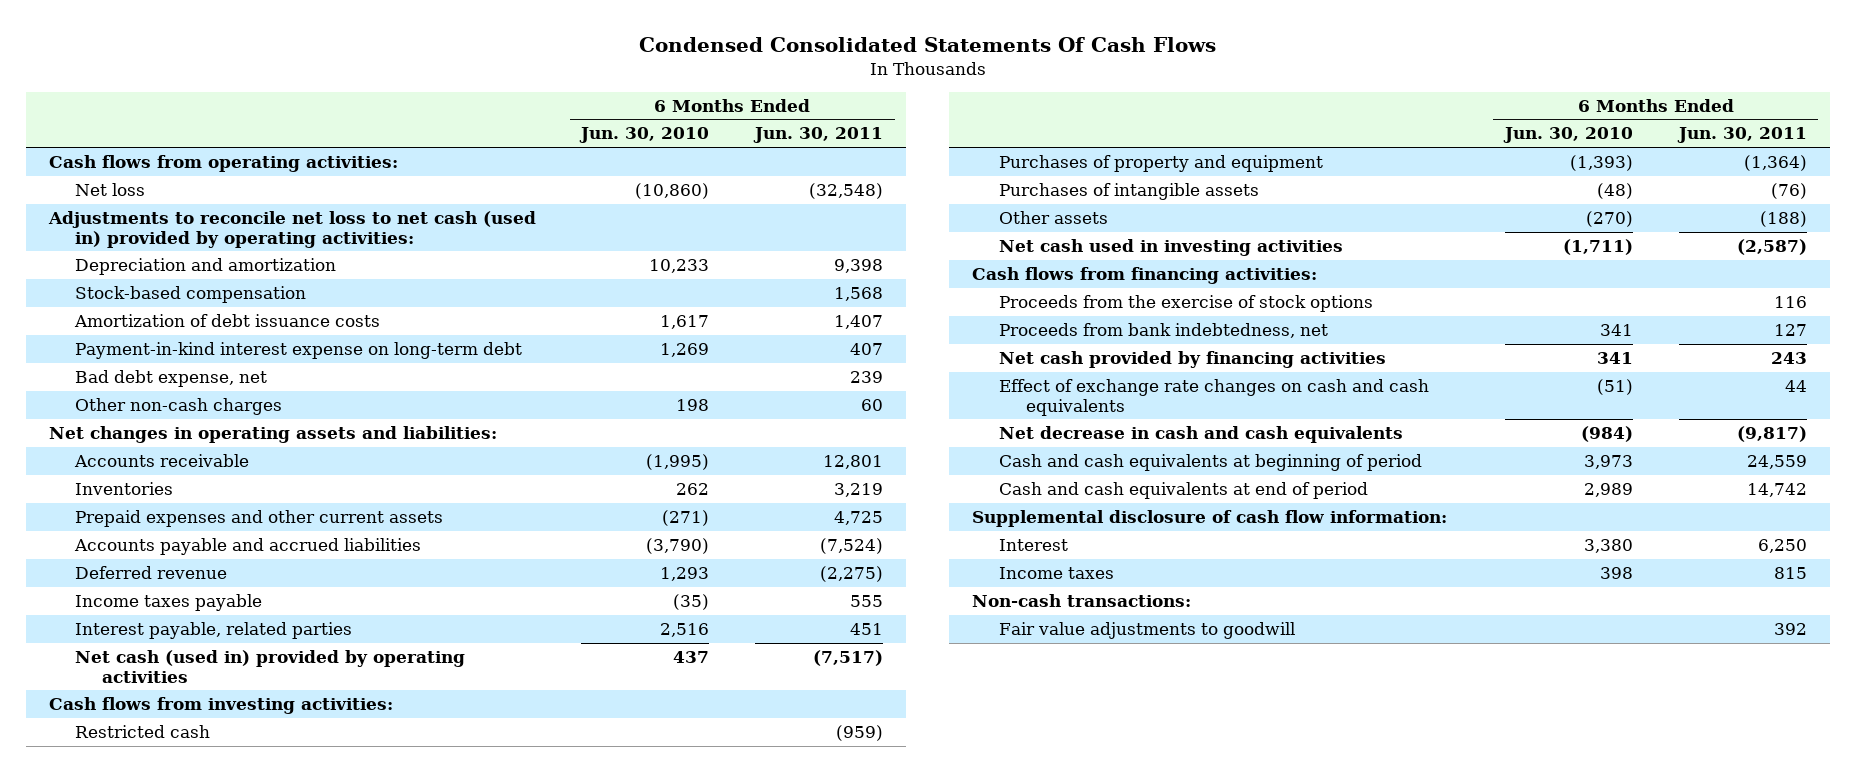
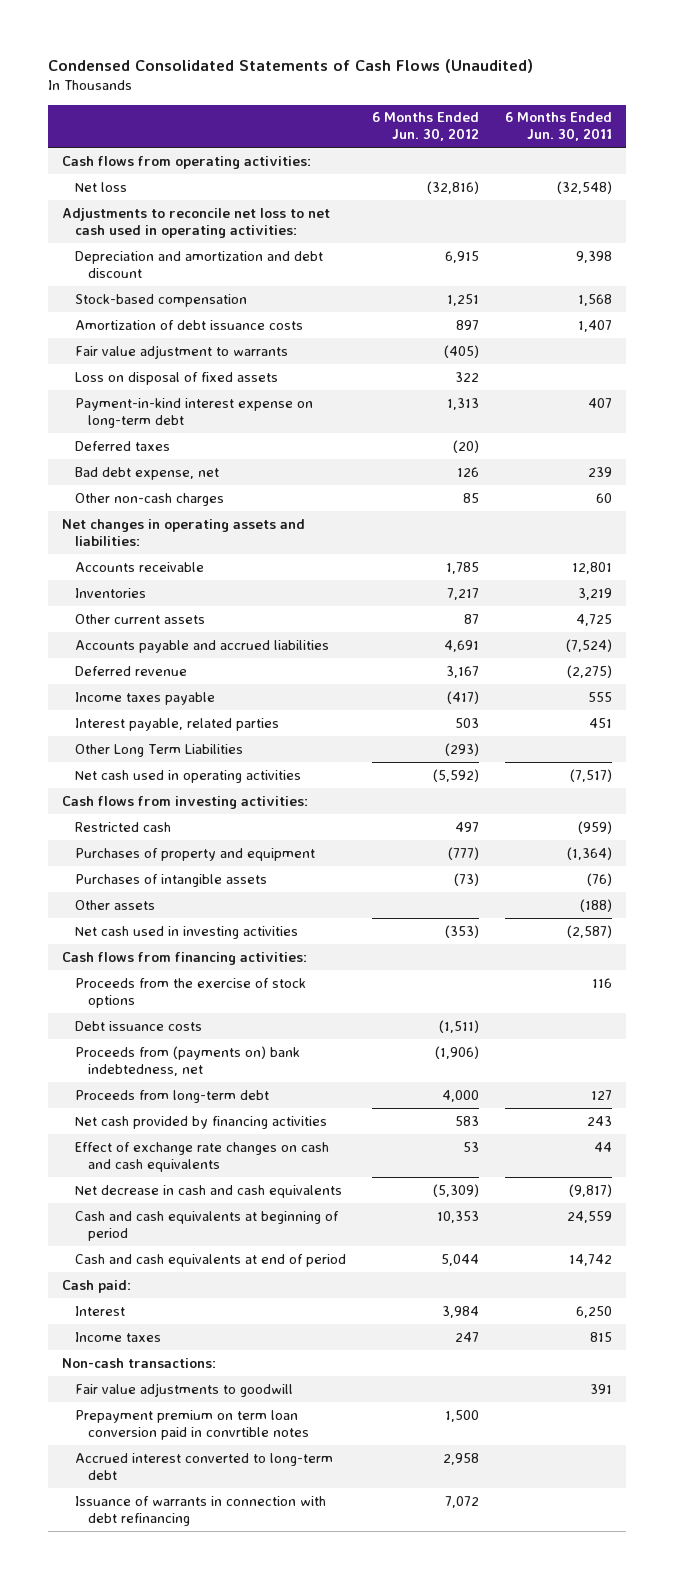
[638,36,1216,52] Condensed Consolidated Statements Of Cash Flows -> [48,58,534,73] Condensed Consolidated Statements of Cash Flows (Unaudited)
[579,127,710,144] Jun. 30, 2010 -> none
none -> [371,112,479,142] 6 Months Ended Jun. 30, 2012
[47,211,536,248] Adjustments to reconcile net loss to net cash (used in) provided by operating activities: -> [61,207,330,238] Adjustments to reconcile net loss to net cash used in operating activities:
[75,258,337,276] Depreciation and amortization -> [74,250,323,278] Depreciation and amortization and debt discount
none -> [74,344,288,359] Fair value adjustment to warrants
none -> [74,371,278,385] Loss on disposal of fixed assets
none -> [74,440,170,451] Deferred taxes
[75,510,444,528] Prepaid expenses and other current assets -> [74,613,205,624] Other current assets
none -> [74,743,243,757] Other Long Term Liabilities
[75,650,466,683] Net cash (used in) provided by operating activities -> [74,769,301,783] Net cash used in operating activities
none -> [74,1020,202,1031] Debt issuance costs
none -> [74,1045,300,1076] Proceeds from (payments on) bank indebtedness, net
[998,323,1328,339] Proceeds from bank indebtedness, net -> [74,1089,269,1103] Proceeds from long-term debt
[971,510,1447,528] Supplemental disclosure of cash flow information: -> none
none -> [61,1279,131,1293] Cash paid:
[1773,623,1807,636] 392 -> [590,1383,613,1394] 391
none -> [74,1409,309,1440] Prepayment premium on term loan conversion paid in convrtible notes
none -> [74,1452,333,1480] Accrued interest converted to long-term debt
none -> [74,1495,326,1526] Issuance of warrants in connection with debt refinancing

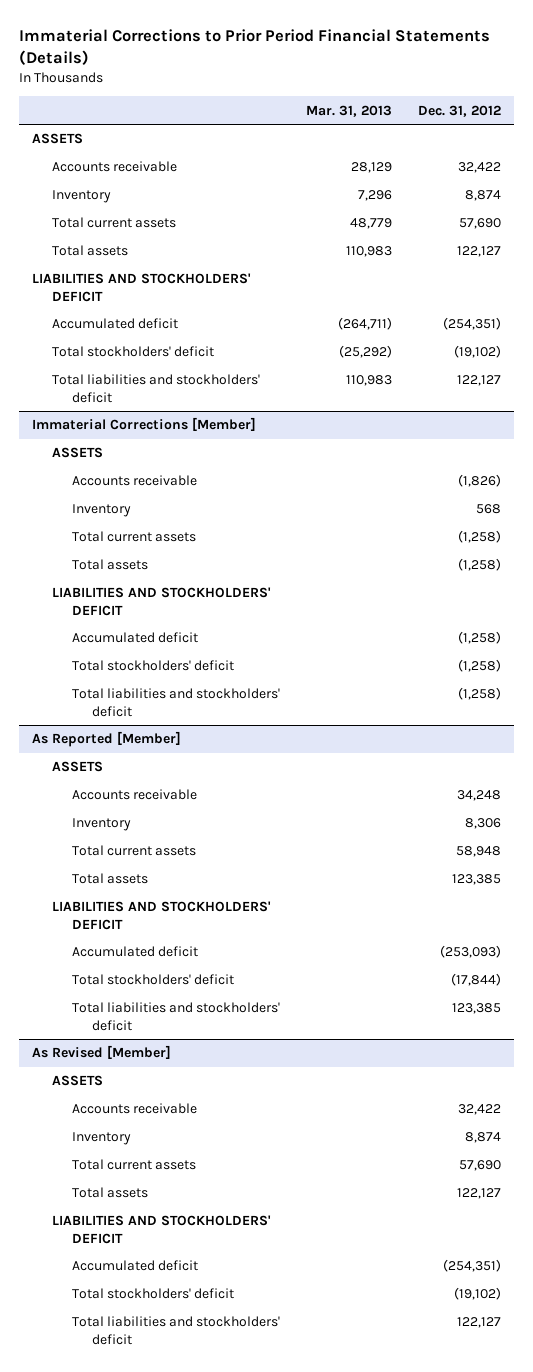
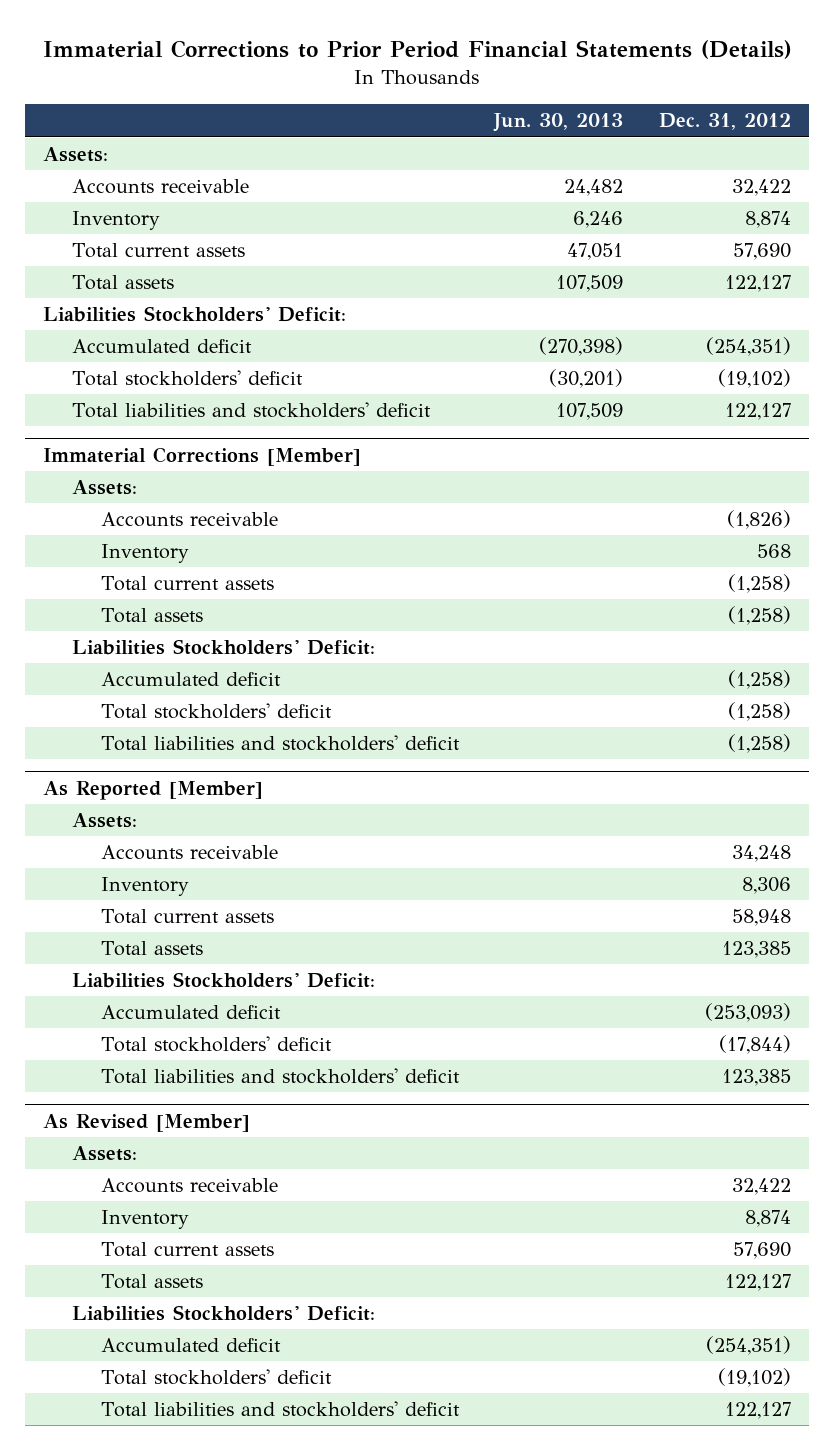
[305,104,392,117] Mar. 31, 2013 -> none
none -> [493,113,624,133] Jun. 30, 2013
[31,133,83,145] ASSETS -> [43,147,109,163] Assets:
[31,273,251,302] LIABILITIES AND STOCKHOLDERS' DEFICIT -> [43,306,347,323] Liabilities Stockholders' Deficit:
[51,447,103,459] ASSETS -> [72,480,138,496] Assets:
[51,587,271,616] LIABILITIES AND STOCKHOLDERS' DEFICIT -> [72,639,376,656] Liabilities Stockholders' Deficit:
[51,761,103,773] ASSETS -> [72,813,138,829] Assets:
[51,901,271,930] LIABILITIES AND STOCKHOLDERS' DEFICIT -> [72,972,376,989] Liabilities Stockholders' Deficit:
[51,1075,103,1087] ASSETS -> [72,1146,138,1162] Assets:
[51,1215,271,1244] LIABILITIES AND STOCKHOLDERS' DEFICIT -> [72,1305,376,1322] Liabilities Stockholders' Deficit:

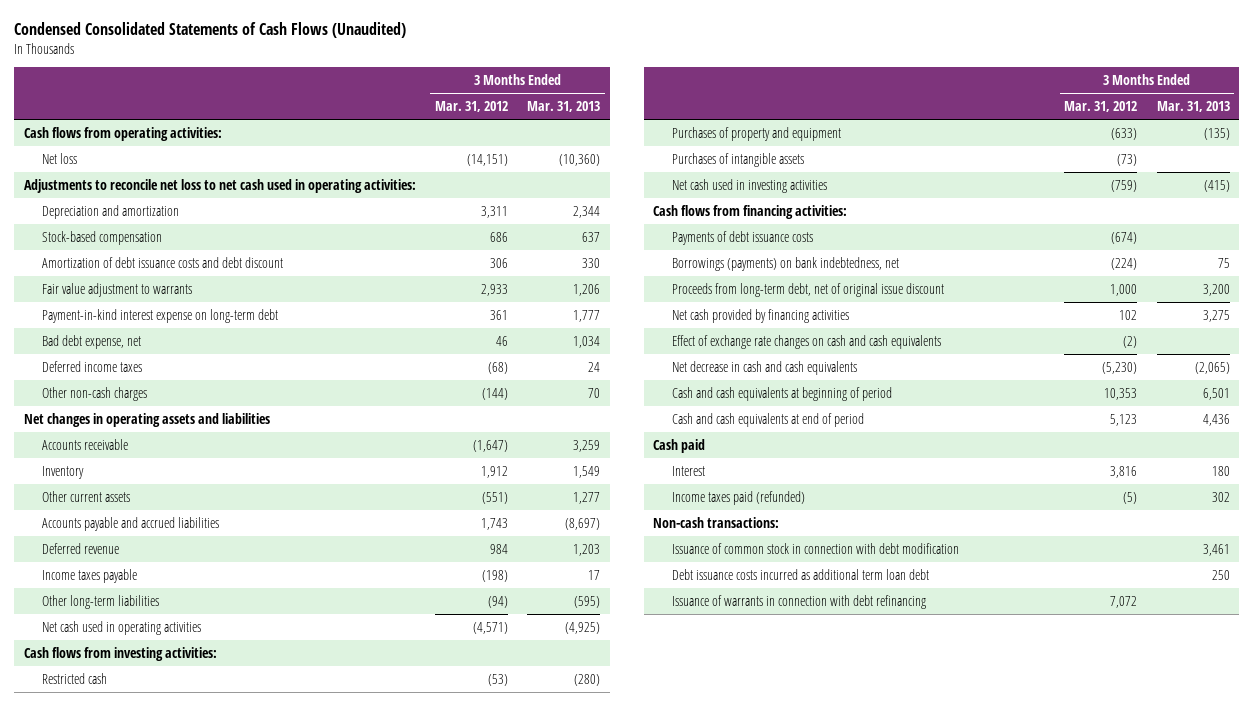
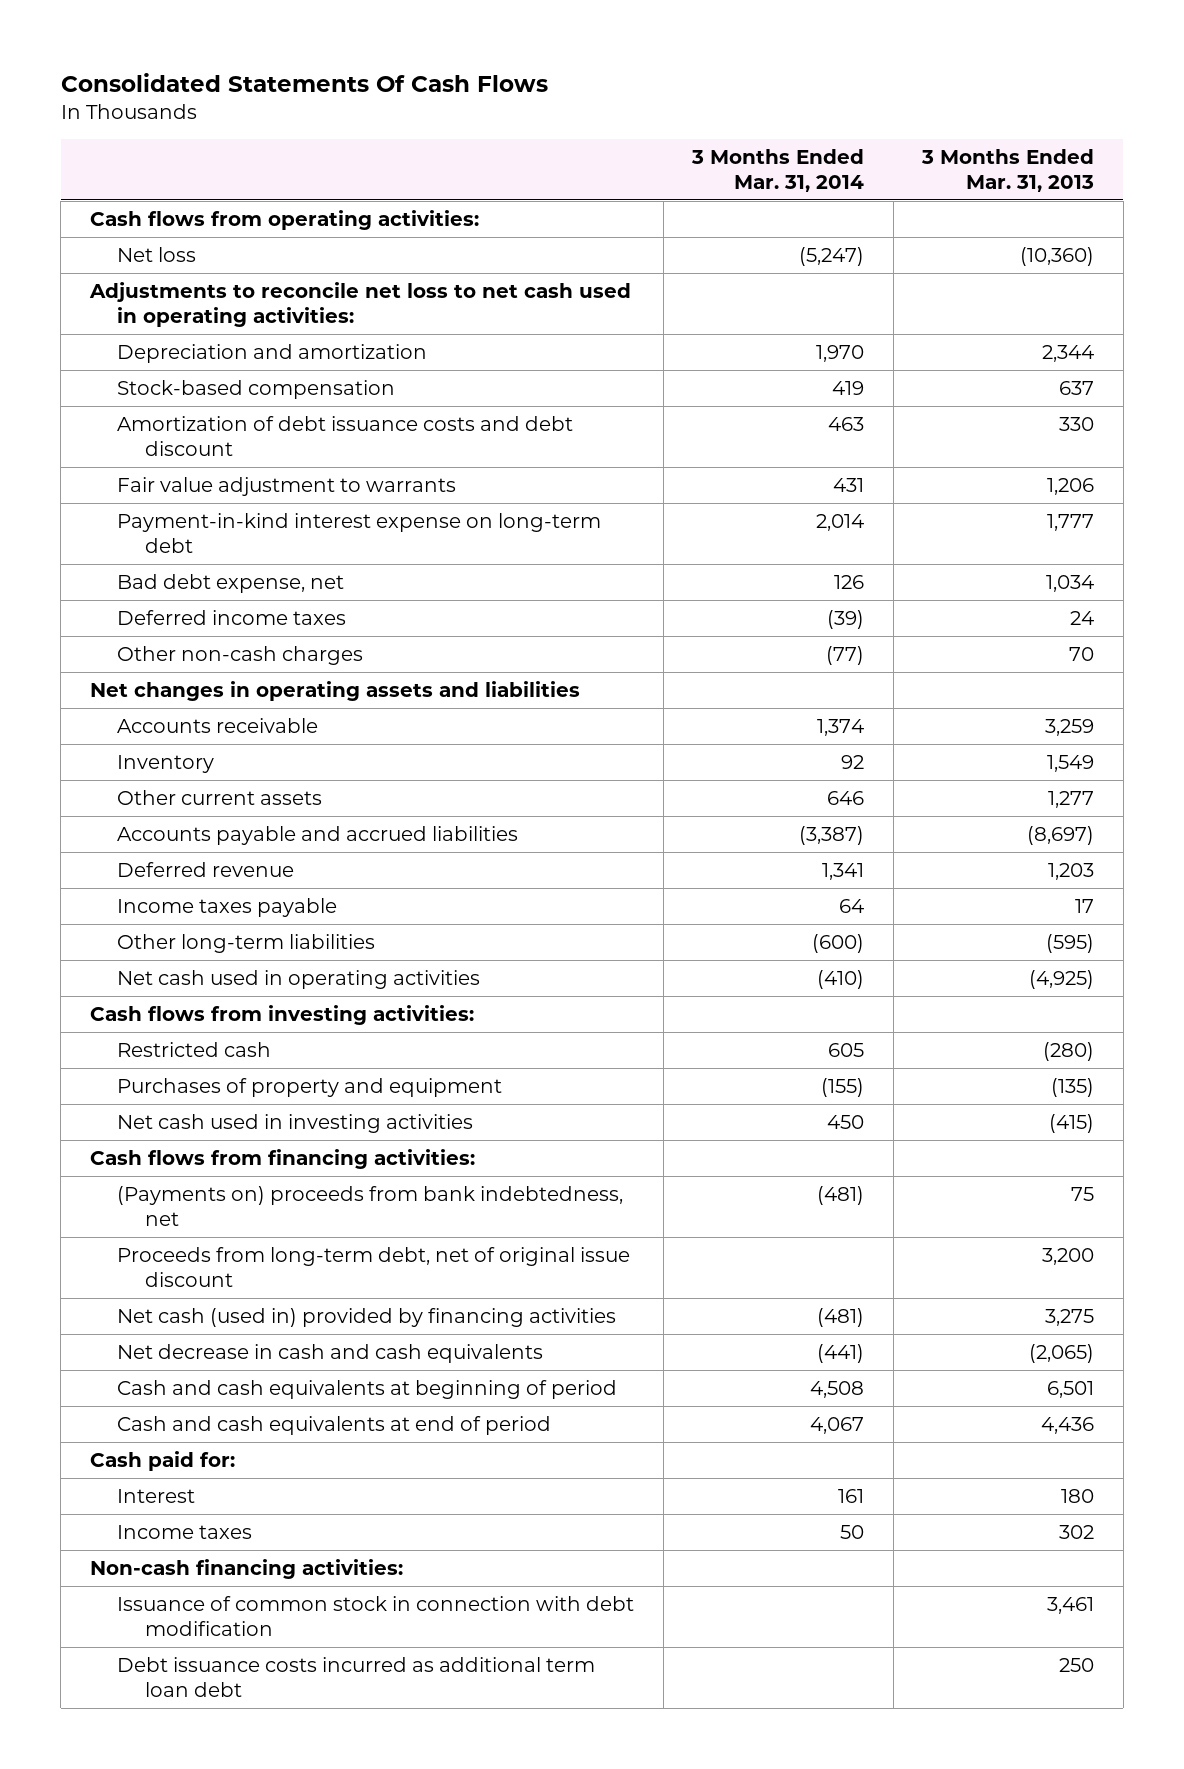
[14,22,407,39] Condensed Consolidated Statements of Cash Flows (Unaudited) -> [60,72,548,92] Consolidated Statements Of Cash Flows
[434,101,508,113] Mar. 31, 2012 -> none
none -> [691,148,865,192] 3 Months Ended Mar. 31, 2014
[671,152,804,167] Purchases of intangible assets -> none
[671,230,813,245] Payments of debt issuance costs -> none
[671,256,899,271] Borrowings (payments) on bank indebtedness, net -> [117,1185,624,1227] (Payments on) proceeds from bank indebtedness, net
[671,334,941,349] Effect of exchange rate changes on cash and cash equivalents -> none
[671,308,849,323] Net cash provided by financing activities -> [117,1307,617,1327] Net cash (used in) provided by financing activities
[653,438,706,453] Cash paid -> [89,1450,235,1471] Cash paid for:
[671,490,805,505] Income taxes paid (refunded) -> [117,1524,253,1539] Income taxes
[653,516,780,528] Non-cash transactions: -> [89,1558,403,1579] Non-cash financing activities:
[671,594,926,609] Issuance of warrants in connection with debt refinancing -> none

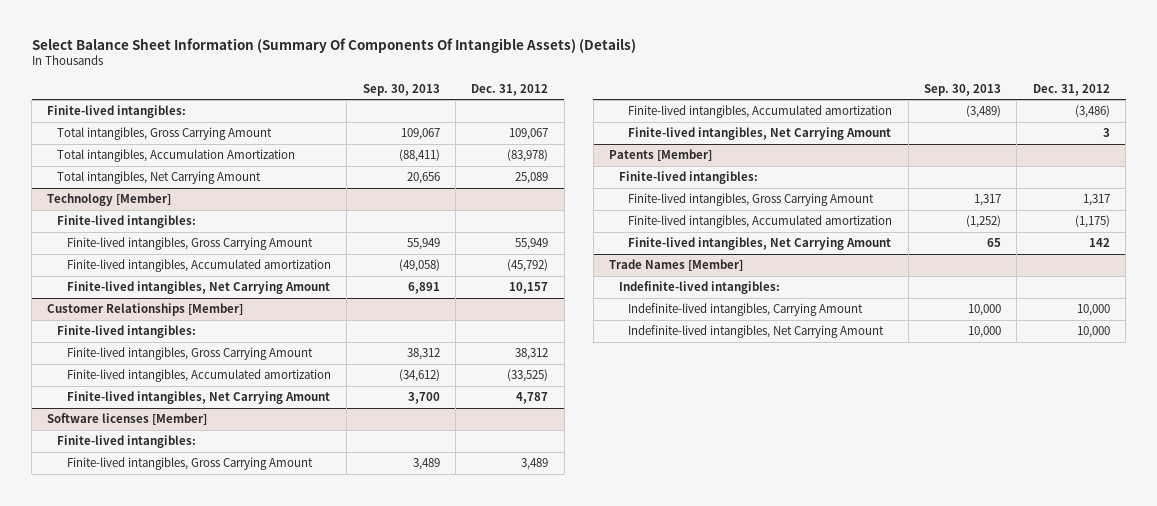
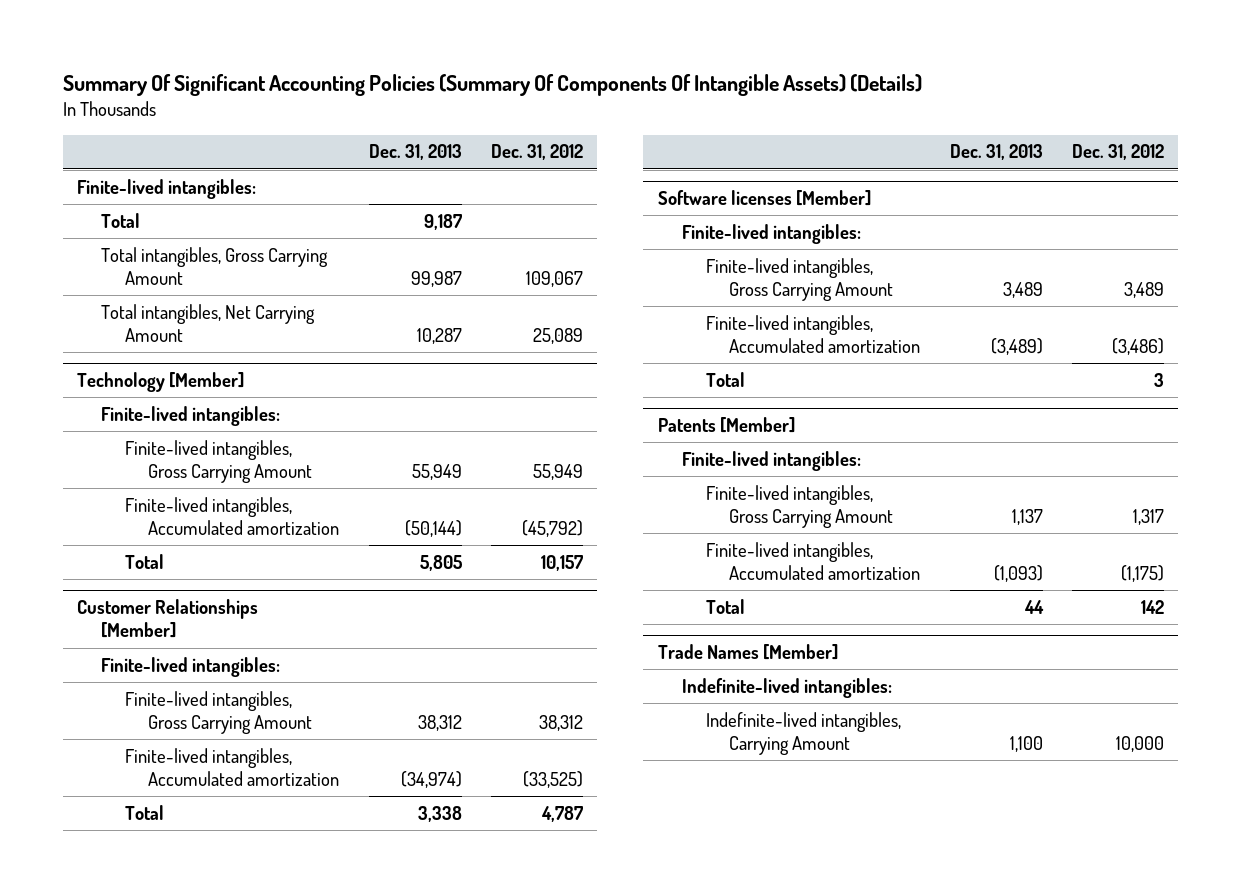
[31,37,636,53] Select Balance Sheet Information (Summary Of Components Of Intangible Assets) (Details) -> [62,74,922,97] Summary Of Significant Accounting Policies (Summary Of Components Of Intangible Assets) (Details)
[362,83,440,96] Sep. 30, 2013 -> none
none -> [368,144,462,161] Dec. 31, 2013
none -> [100,212,140,228] Total
[57,149,296,163] Total intangibles, Accumulation Amortization -> none
[66,281,330,295] Finite-lived intangibles, Net Carrying Amount -> [124,553,164,569] Total
[66,391,330,405] Finite-lived intangibles, Net Carrying Amount -> [124,804,164,820] Total
[628,127,892,141] Finite-lived intangibles, Net Carrying Amount -> [705,371,745,387] Total
[628,237,892,251] Finite-lived intangibles, Net Carrying Amount -> [705,598,745,614] Total
[628,325,885,339] Indefinite-lived intangibles, Net Carrying Amount -> none

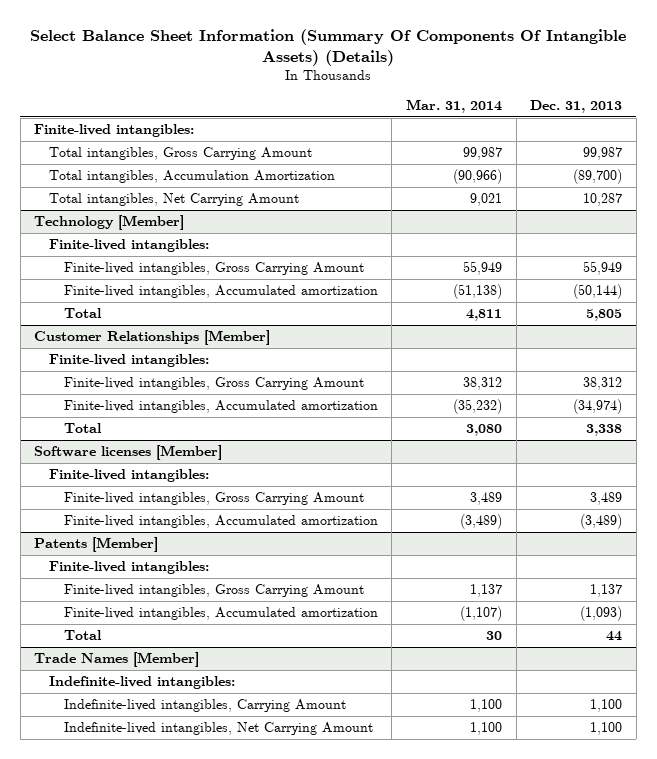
[62,74,922,97] Summary Of Significant Accounting Policies (Summary Of Components Of Intangible Assets) (Details) -> [30,29,627,67] Select Balance Sheet Information (Summary Of Components Of Intangible Assets) (Details)
[490,144,583,161] Dec. 31, 2012 -> none
none -> [405,98,502,113] Mar. 31, 2014
[100,212,140,228] Total -> none
none -> [49,170,336,184] Total intangibles, Accumulation Amortization
[705,371,745,387] Total -> none
none -> [63,722,373,736] Indefinite-lived intangibles, Net Carrying Amount

